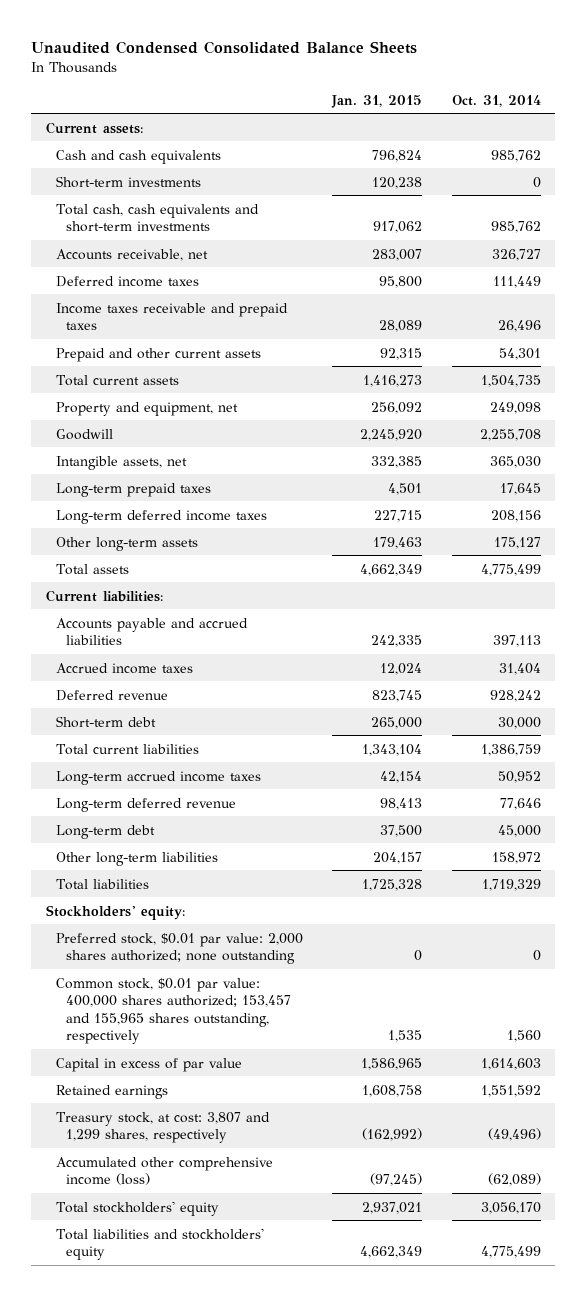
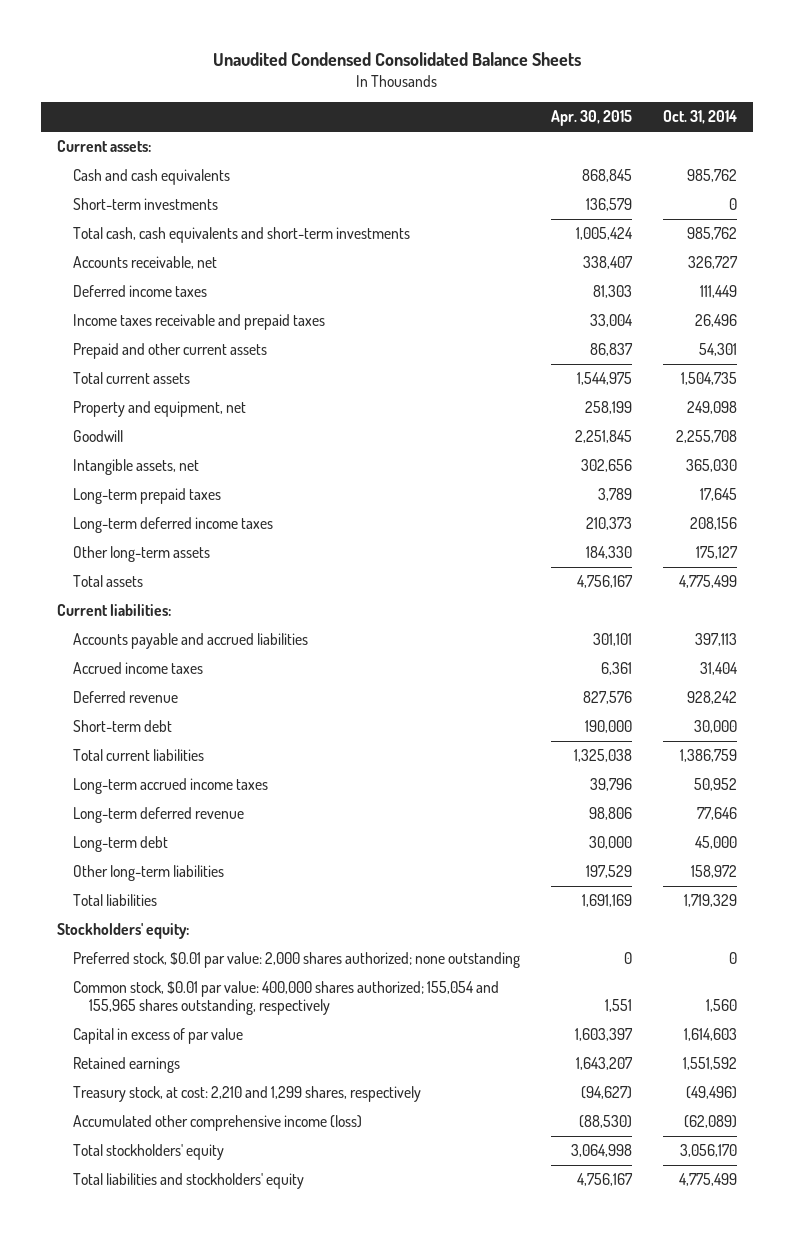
[331,94,423,108] Jan. 31, 2015 -> none
none -> [550,110,632,127] Apr. 30, 2015
[55,977,291,1045] Common stock, $0.01 par value: 400,000 shares authorized; 153,457 and 155,965 shares outstanding, respectively -> [72,981,499,1016] Common stock, $0.01 par value: 400,000 shares authorized; 155,054 and 155,965 shares outstanding, respectively
[55,1111,270,1144] Treasury stock, at cost: 3,807 and 1,299 shares, respectively -> [72,1086,421,1103] Treasury stock, at cost: 2,210 and 1,299 shares, respectively

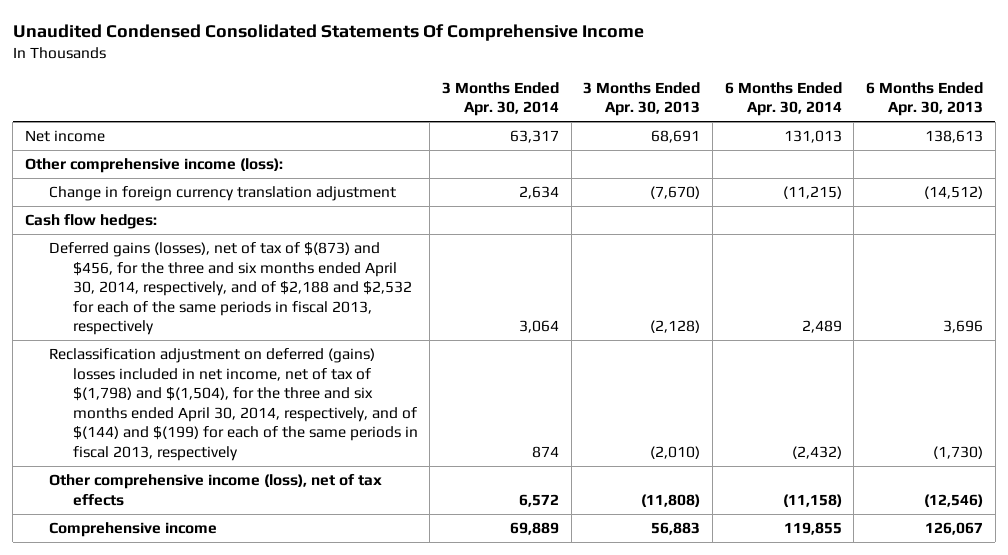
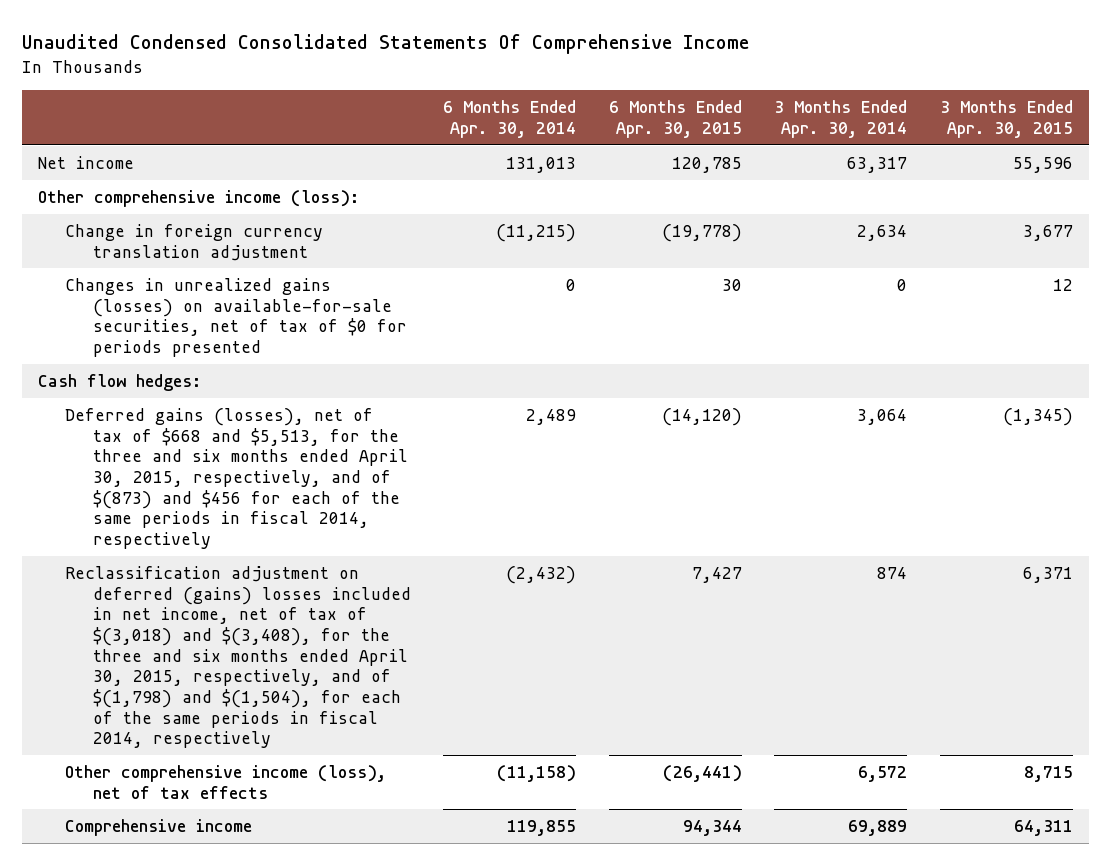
[583,81,701,117] 3 Months Ended Apr. 30, 2013 -> none
[866,81,984,117] 6 Months Ended Apr. 30, 2013 -> none
none -> [608,100,742,138] 6 Months Ended Apr. 30, 2015
none -> [939,100,1073,138] 3 Months Ended Apr. 30, 2015
none -> [65,277,407,357] Changes in unrealized gains (losses) on available-for-sale securities, net of tax of $0 for periods presented
[48,242,412,336] Deferred gains (losses), net of tax of $(873) and $456, for the three and six months ended April 30, 2014, respectively, and of $2,188 and $2,532 for each of the same periods in fiscal 2013, respectively -> [65,407,408,549] Deferred gains (losses), net of tax of $668 and $5,513, for the three and six months ended April 30, 2015, respectively, and of $(873) and $456 for each of the same periods in fiscal 2014, respectively
[48,348,418,461] Reclassification adjustment on deferred (gains) losses included in net income, net of tax of $(1,798) and $(1,504), for the three and six months ended April 30, 2014, respectively, and of $(144) and $(199) for each of the same periods in fiscal 2013, respectively -> [65,565,411,749] Reclassification adjustment on deferred (gains) losses included in net income, net of tax of $(3,018) and $(3,408), for the three and six months ended April 30, 2015, respectively, and of $(1,798) and $(1,504), for each of the same periods in fiscal 2014, respectively

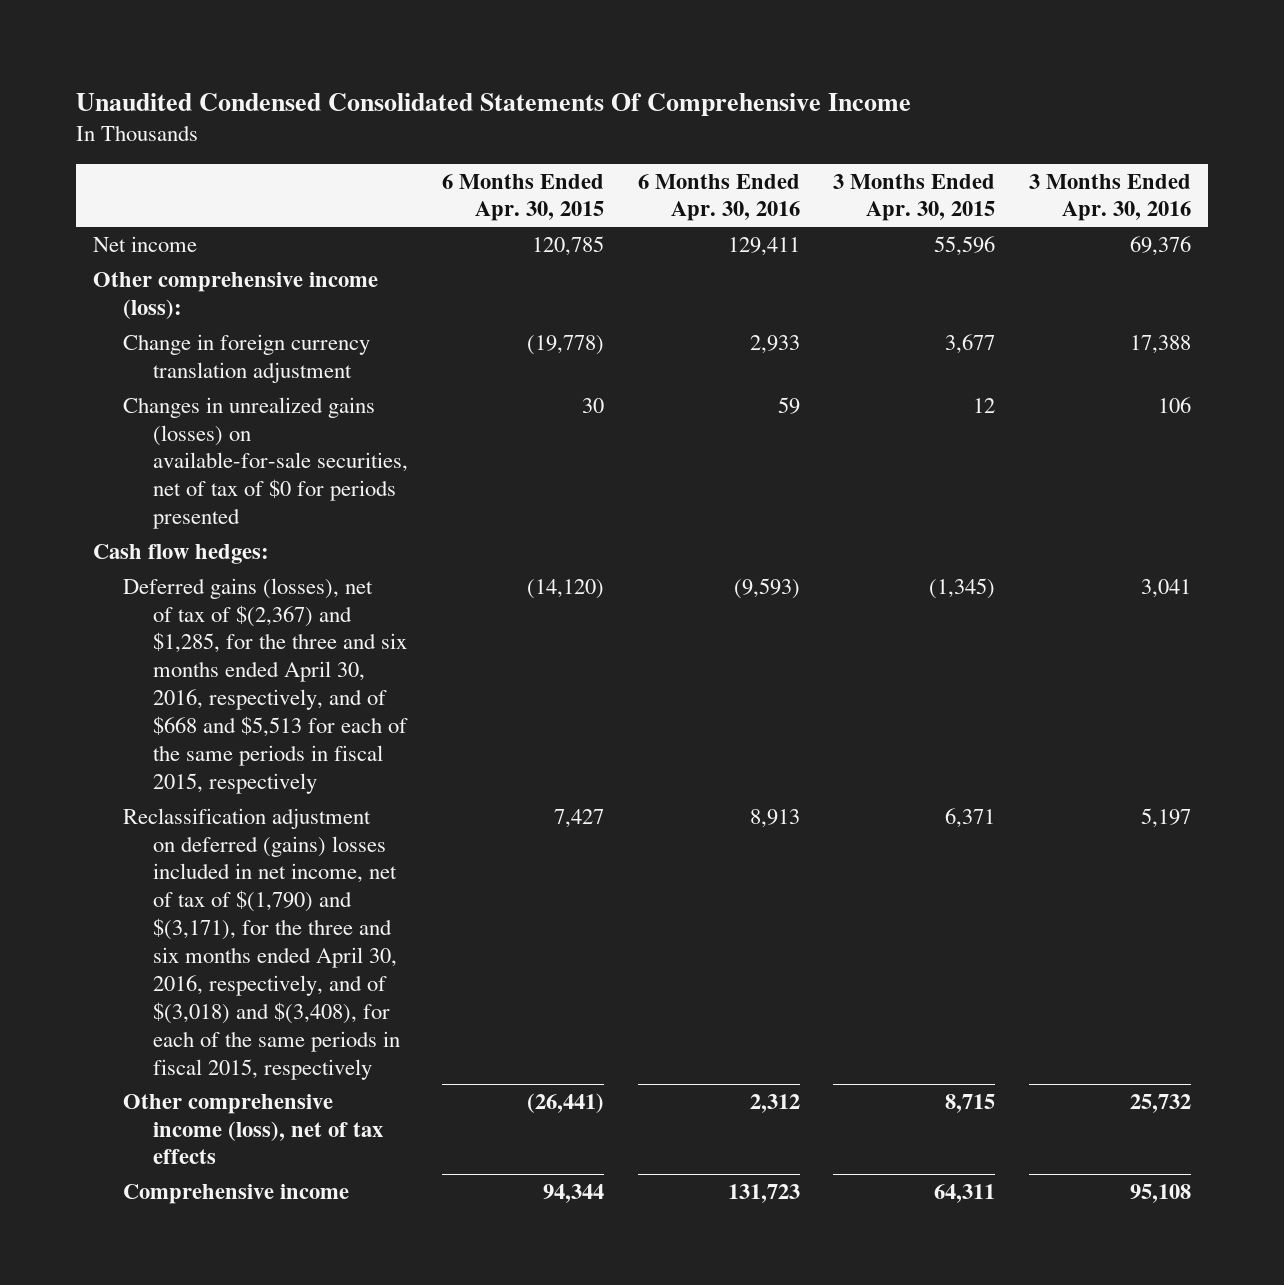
[443,100,577,138] 6 Months Ended Apr. 30, 2014 -> none
[774,100,908,138] 3 Months Ended Apr. 30, 2014 -> none
none -> [637,173,800,222] 6 Months Ended Apr. 30, 2016
none -> [1029,173,1192,222] 3 Months Ended Apr. 30, 2016
[65,407,408,549] Deferred gains (losses), net of tax of $668 and $5,513, for the three and six months ended April 30, 2015, respectively, and of $(873) and $456 for each of the same periods in fiscal 2014, respectively -> [122,577,408,794] Deferred gains (losses), net of tax of $(2,367) and $1,285, for the three and six months ended April 30, 2016, respectively, and of $668 and $5,513 for each of the same periods in fiscal 2015, respectively
[65,565,411,749] Reclassification adjustment on deferred (gains) losses included in net income, net of tax of $(3,018) and $(3,408), for the three and six months ended April 30, 2015, respectively, and of $(1,798) and $(1,504), for each of the same periods in fiscal 2014, respectively -> [122,807,400,1080] Reclassification adjustment on deferred (gains) losses included in net income, net of tax of $(1,790) and $(3,171), for the three and six months ended April 30, 2016, respectively, and of $(3,018) and $(3,408), for each of the same periods in fiscal 2015, respectively

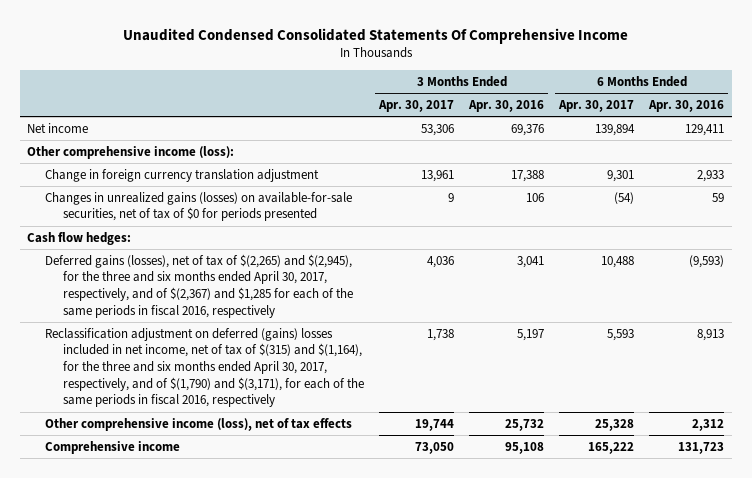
[441,173,604,222] 6 Months Ended Apr. 30, 2015 -> none
[833,173,996,222] 3 Months Ended Apr. 30, 2015 -> none
none -> [378,99,455,112] Apr. 30, 2017
none -> [558,99,635,112] Apr. 30, 2017
[122,577,408,794] Deferred gains (losses), net of tax of $(2,367) and $1,285, for the three and six months ended April 30, 2016, respectively, and of $668 and $5,513 for each of the same periods in fiscal 2015, respectively -> [45,253,354,318] Deferred gains (losses), net of tax of $(2,265) and $(2,945), for the three and six months ended April 30, 2017, respectively, and of $(2,367) and $1,285 for each of the same periods in fiscal 2016, respectively
[122,807,400,1080] Reclassification adjustment on deferred (gains) losses included in net income, net of tax of $(1,790) and $(3,171), for the three and six months ended April 30, 2016, respectively, and of $(3,018) and $(3,408), for each of the same periods in fiscal 2015, respectively -> [45,327,365,408] Reclassification adjustment on deferred (gains) losses included in net income, net of tax of $(315) and $(1,164), for the three and six months ended April 30, 2017, respectively, and of $(1,790) and $(3,171), for each of the same periods in fiscal 2016, respectively

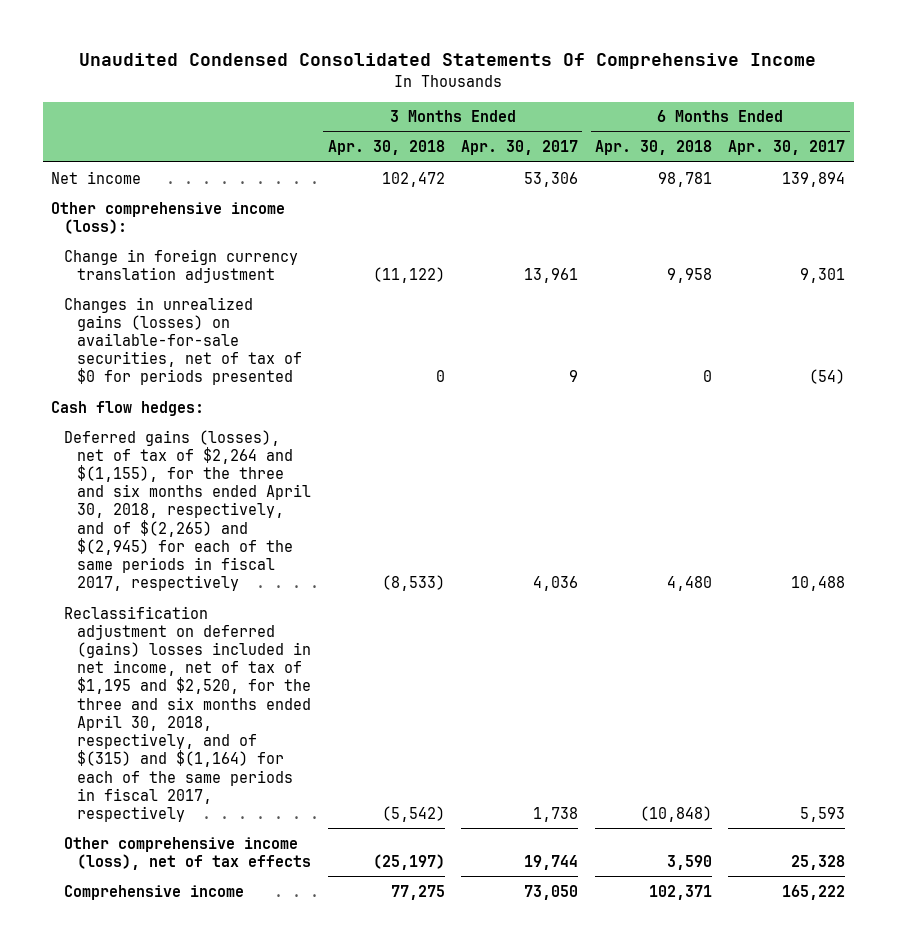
[468,99,545,112] Apr. 30, 2016 -> none
[648,99,725,112] Apr. 30, 2016 -> none
none -> [327,140,445,156] Apr. 30, 2018
none -> [594,140,712,156] Apr. 30, 2018
[45,253,354,318] Deferred gains (losses), net of tax of $(2,265) and $(2,945), for the three and six months ended April 30, 2017, respectively, and of $(2,367) and $1,285 for each of the same periods in fiscal 2016, respectively -> [64,429,311,592] Deferred gains (losses), net of tax of $2,264 and $(1,155), for the three and six months ended April 30, 2018, respectively, and of $(2,265) and $(2,945) for each of the same periods in fiscal 2017, respectively
[45,327,365,408] Reclassification adjustment on deferred (gains) losses included in net income, net of tax of $(315) and $(1,164), for the three and six months ended April 30, 2017, respectively, and of $(1,790) and $(3,171), for each of the same periods in fiscal 2016, respectively -> [64,605,311,822] Reclassification adjustment on deferred (gains) losses included in net income, net of tax of $1,195 and $2,520, for the three and six months ended April 30, 2018, respectively, and of $(315) and $(1,164) for each of the same periods in fiscal 2017, respectively

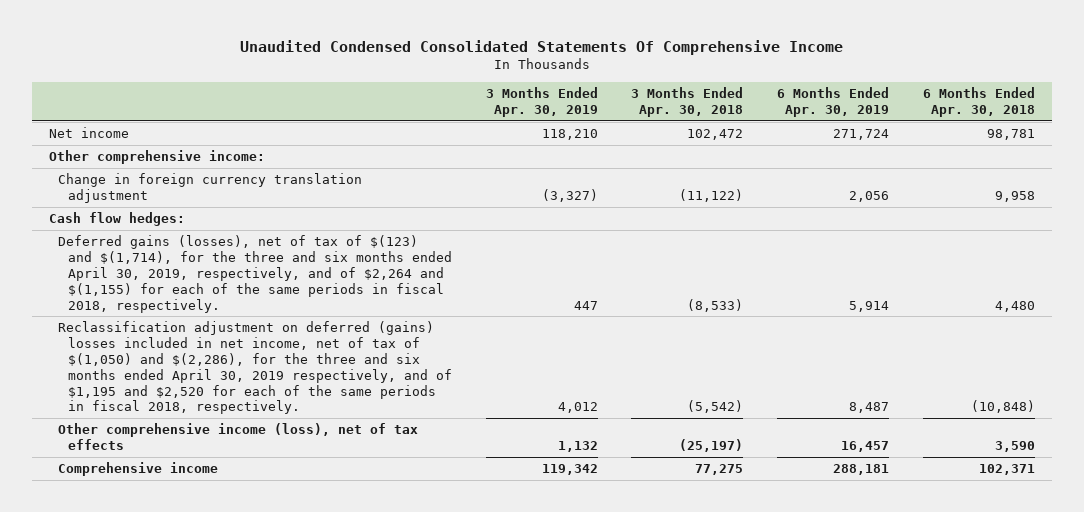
[461,140,579,156] Apr. 30, 2017 -> none
[728,140,846,156] Apr. 30, 2017 -> none
none -> [485,87,598,118] 3 Months Ended Apr. 30, 2019
none -> [777,87,890,118] 6 Months Ended Apr. 30, 2019
[51,201,286,234] Other comprehensive income (loss): -> [48,150,265,165] Other comprehensive income:
[64,296,302,386] Changes in unrealized gains (losses) on available-for-sale securities, net of tax of $0 for periods presented -> none
[64,429,311,592] Deferred gains (losses), net of tax of $2,264 and $(1,155), for the three and six months ended April 30, 2018, respectively, and of $(2,265) and $(2,945) for each of the same periods in fiscal 2017, respectively -> [58,235,453,313] Deferred gains (losses), net of tax of $(123) and $(1,714), for the three and six months ended April 30, 2019, respectively, and of $2,264 and $(1,155) for each of the same periods in fiscal 2018, respectively.
[64,605,311,822] Reclassification adjustment on deferred (gains) losses included in net income, net of tax of $1,195 and $2,520, for the three and six months ended April 30, 2018, respectively, and of $(315) and $(1,164) for each of the same periods in fiscal 2017, respectively -> [58,321,453,415] Reclassification adjustment on deferred (gains) losses included in net income, net of tax of $(1,050) and $(2,286), for the three and six months ended April 30, 2019 respectively, and of $1,195 and $2,520 for each of the same periods in fiscal 2018, respectively.

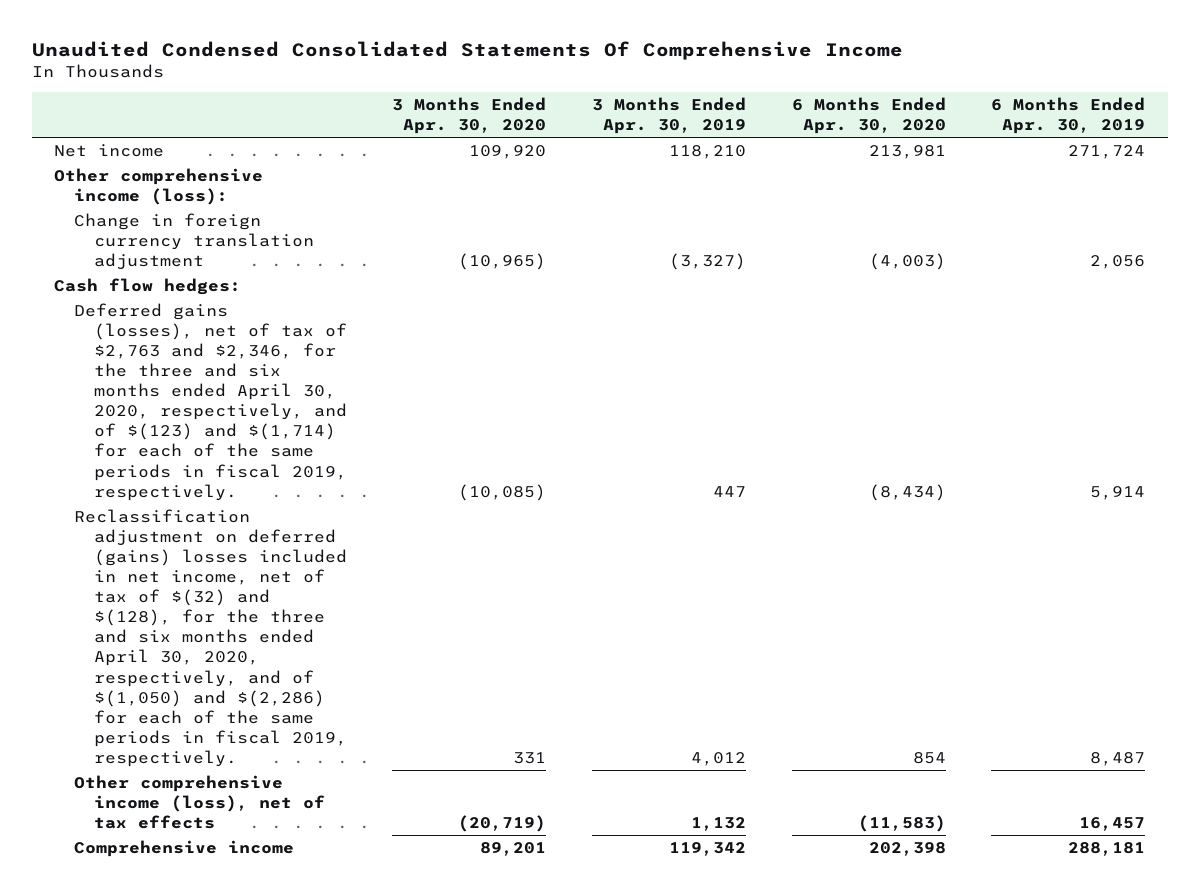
[631,87,744,118] 3 Months Ended Apr. 30, 2018 -> none
[922,87,1035,118] 6 Months Ended Apr. 30, 2018 -> none
none -> [392,97,547,135] 3 Months Ended Apr. 30, 2020
none -> [791,97,946,135] 6 Months Ended Apr. 30, 2020
[48,150,265,165] Other comprehensive income: -> [54,167,264,205] Other comprehensive income (loss):
[58,235,453,313] Deferred gains (losses), net of tax of $(123) and $(1,714), for the three and six months ended April 30, 2019, respectively, and of $2,264 and $(1,155) for each of the same periods in fiscal 2018, respectively. -> [74,302,347,501] Deferred gains (losses), net of tax of $2,763 and $2,346, for the three and six months ended April 30, 2020, respectively, and of $(123) and $(1,714) for each of the same periods in fiscal 2019, respectively.
[58,321,453,415] Reclassification adjustment on deferred (gains) losses included in net income, net of tax of $(1,050) and $(2,286), for the three and six months ended April 30, 2019 respectively, and of $1,195 and $2,520 for each of the same periods in fiscal 2018, respectively. -> [74,508,347,767] Reclassification adjustment on deferred (gains) losses included in net income, net of tax of $(32) and $(128), for the three and six months ended April 30, 2020, respectively, and of $(1,050) and $(2,286) for each of the same periods in fiscal 2019, respectively.

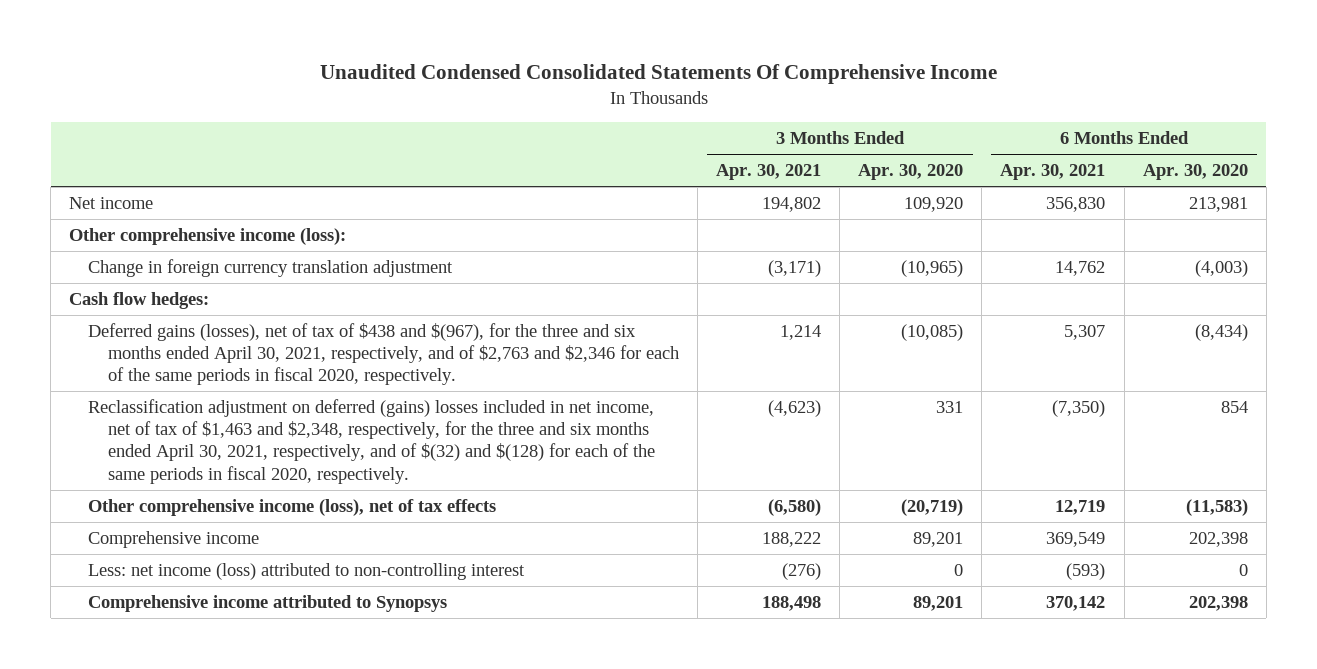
[592,97,747,135] 3 Months Ended Apr. 30, 2019 -> none
[991,97,1146,135] 6 Months Ended Apr. 30, 2019 -> none
none -> [715,164,821,181] Apr. 30, 2021
none -> [1000,164,1106,181] Apr. 30, 2021
[74,302,347,501] Deferred gains (losses), net of tax of $2,763 and $2,346, for the three and six months ended April 30, 2020, respectively, and of $(123) and $(1,714) for each of the same periods in fiscal 2019, respectively. -> [88,322,679,386] Deferred gains (losses), net of tax of $438 and $(967), for the three and six months ended April 30, 2021, respectively, and of $2,763 and $2,346 for each of the same periods in fiscal 2020, respectively.
[74,508,347,767] Reclassification adjustment on deferred (gains) losses included in net income, net of tax of $(32) and $(128), for the three and six months ended April 30, 2020, respectively, and of $(1,050) and $(2,286) for each of the same periods in fiscal 2019, respectively. -> [88,398,655,484] Reclassification adjustment on deferred (gains) losses included in net income, net of tax of $1,463 and $2,348, respectively, for the three and six months ended April 30, 2021, respectively, and of $(32) and $(128) for each of the same periods in fiscal 2020, respectively.
none -> [88,562,526,580] Less: net income (loss) attributed to non-controlling interest
none -> [88,594,448,612] Comprehensive income attributed to Synopsys

